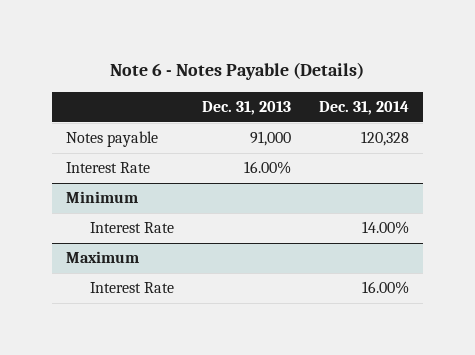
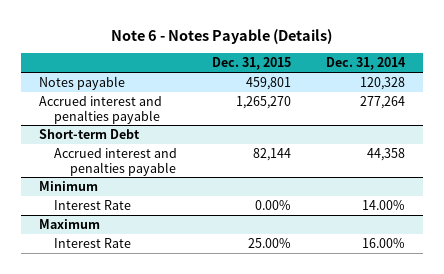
[201,101,291,116] Dec. 31, 2013 -> none
none -> [212,57,292,71] Dec. 31, 2015
[66,162,151,174] Interest Rate -> none
none -> [38,95,162,124] Accrued interest and penalties payable
none -> [38,128,140,139] Short-term Debt
none -> [54,147,178,176] Accrued interest and penalties payable

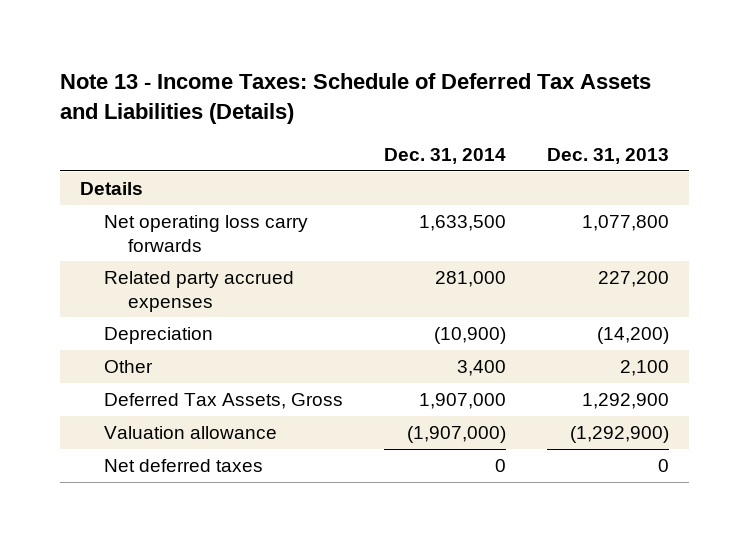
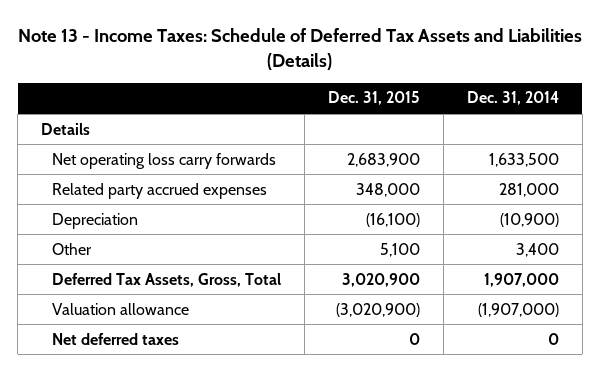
[546,147,669,164] Dec. 31, 2013 -> none
none -> [328,91,421,106] Dec. 31, 2015
[103,392,343,409] Deferred Tax Assets, Gross -> [52,272,282,287] Deferred Tax Assets, Gross, Total

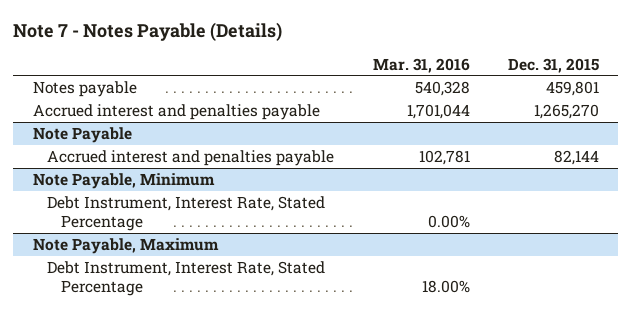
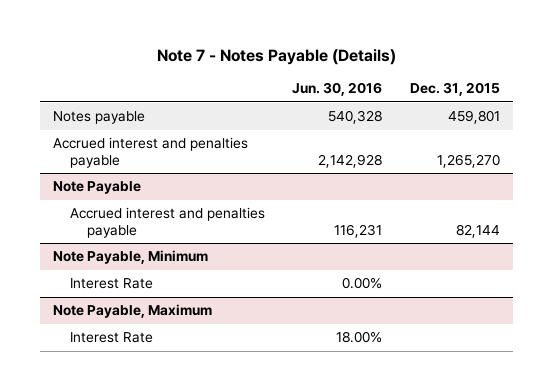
[372,57,470,73] Mar. 31, 2016 -> none
none -> [292,82,383,97] Jun. 30, 2016
[46,195,325,231] Debt Instrument, Interest Rate, Stated Percentage -> [70,278,154,290] Interest Rate
[46,260,325,296] Debt Instrument, Interest Rate, Stated Percentage -> [70,332,154,344] Interest Rate

